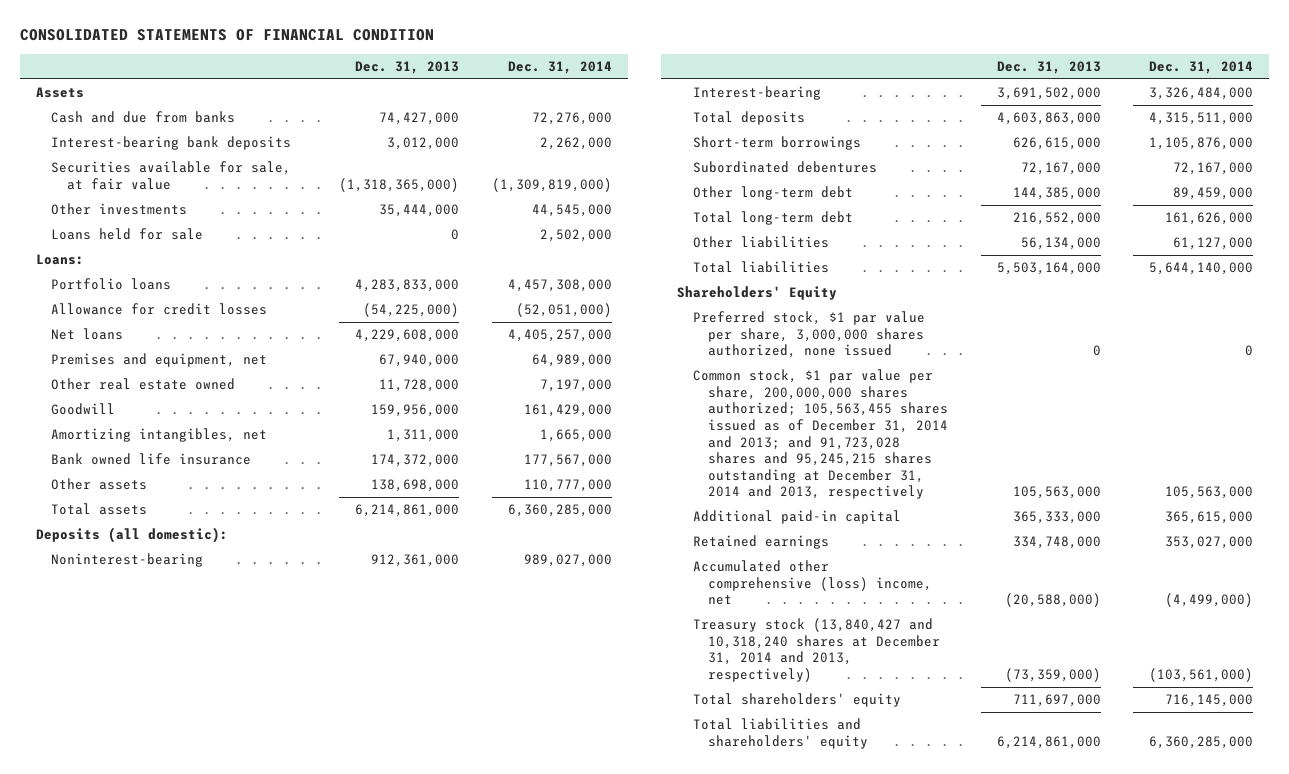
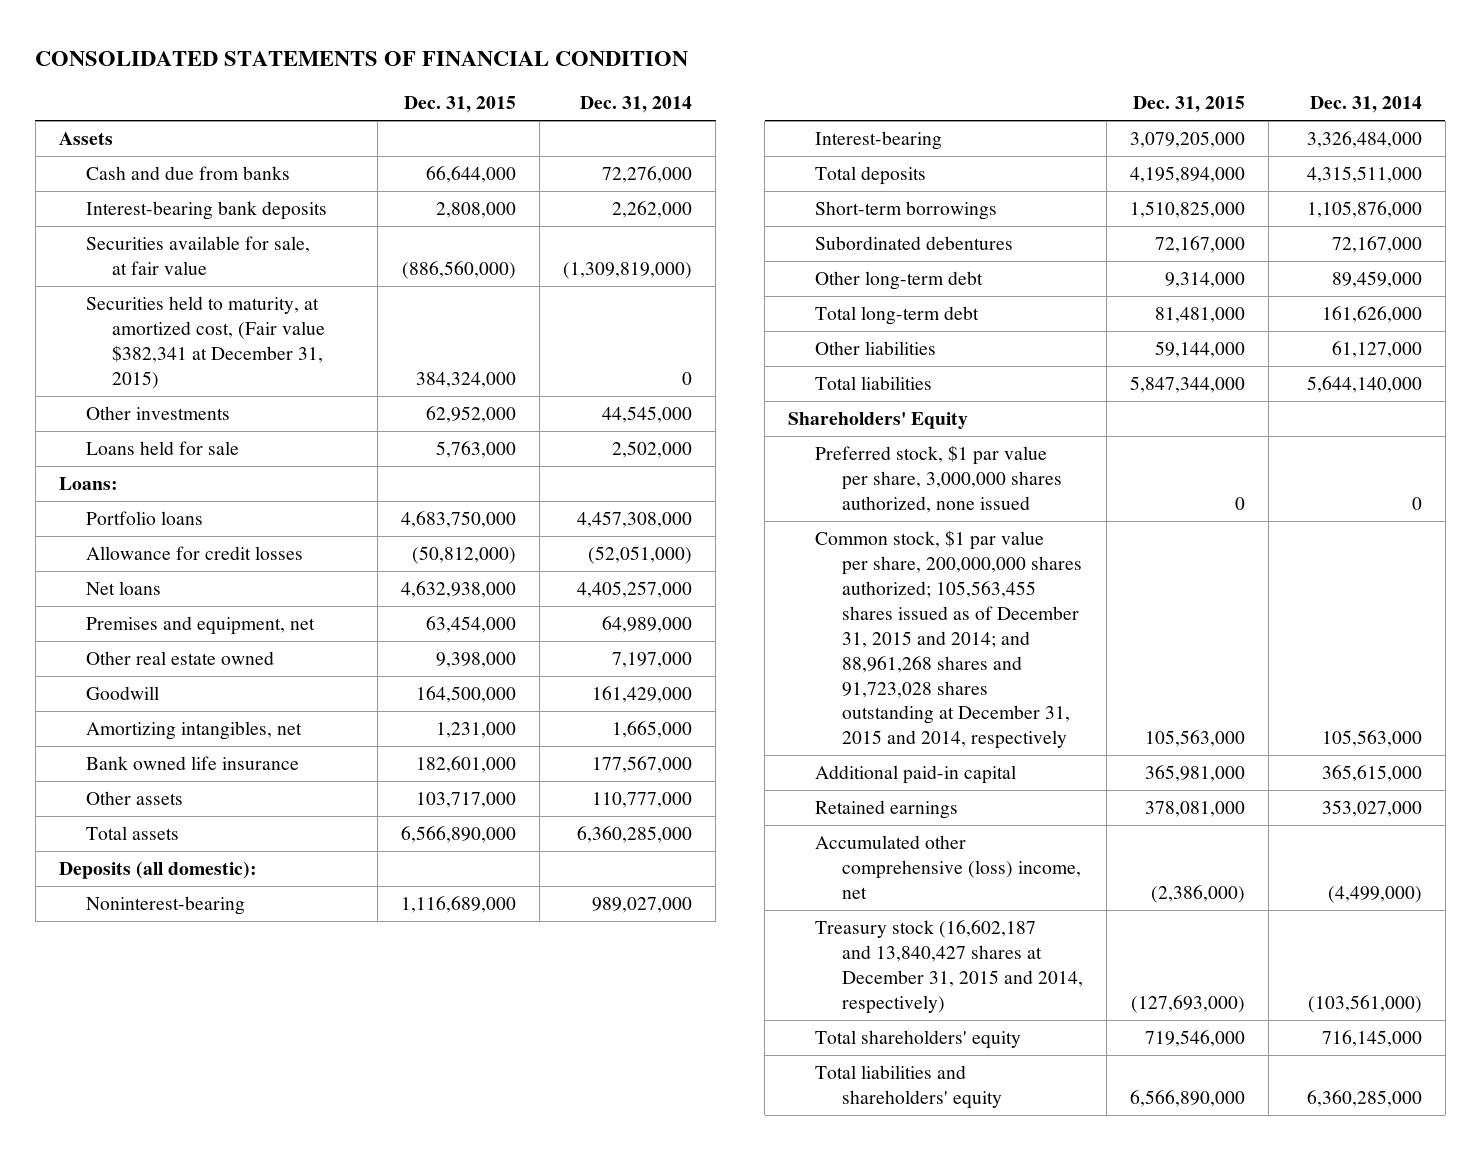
[355,60,460,74] Dec. 31, 2013 -> none
none -> [403,95,516,113] Dec. 31, 2015
none -> [85,295,326,389] Securities held to maturity, at amortized cost, (Fair value $382,341 at December 31, 2015)
[692,369,949,500] Common stock, $1 par value per share, 200,000,000 shares authorized; 105,563,455 shares issued as of December 31, 2014 and 2013; and 91,723,028 shares and 95,245,215 shares outstanding at December 31, 2014 and 2013, respectively -> [815,529,1082,750] Common stock, $1 par value per share, 200,000,000 shares authorized; 105,563,455 shares issued as of December 31, 2015 and 2014; and 88,961,268 shares and 91,723,028 shares outstanding at December 31, 2015 and 2014, respectively
[692,618,941,683] Treasury stock (13,840,427 and 10,318,240 shares at December 31, 2014 and 2013, respectively) -> [815,919,1083,1014] Treasury stock (16,602,187 and 13,840,427 shares at December 31, 2015 and 2014, respectively)

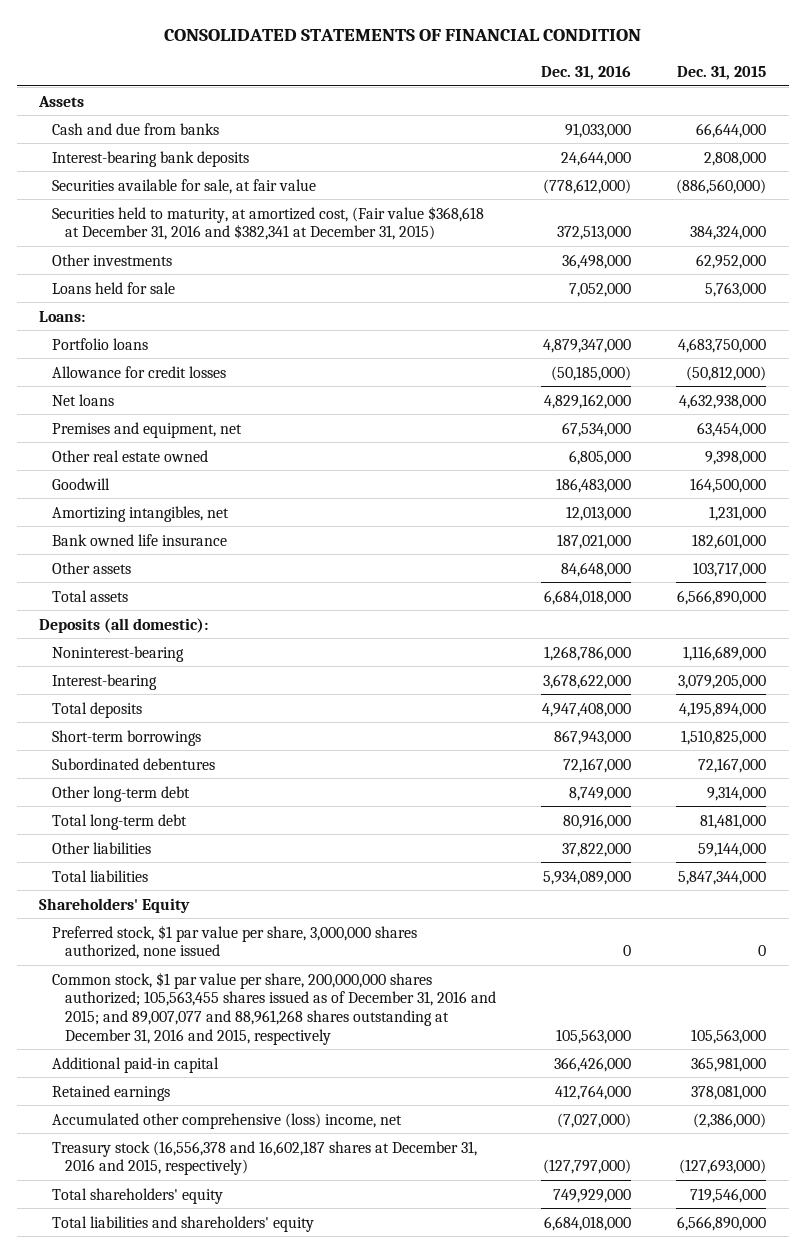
[580,95,693,113] Dec. 31, 2014 -> none
none -> [540,66,631,81] Dec. 31, 2016
[85,295,326,389] Securities held to maturity, at amortized cost, (Fair value $382,341 at December 31, 2015) -> [51,205,484,241] Securities held to maturity, at amortized cost, (Fair value $368,618 at December 31, 2016 and $382,341 at December 31, 2015)
[815,529,1082,750] Common stock, $1 par value per share, 200,000,000 shares authorized; 105,563,455 shares issued as of December 31, 2015 and 2014; and 88,961,268 shares and 91,723,028 shares outstanding at December 31, 2015 and 2014, respectively -> [51,971,496,1045] Common stock, $1 par value per share, 200,000,000 shares authorized; 105,563,455 shares issued as of December 31, 2016 and 2015; and 89,007,077 and 88,961,268 shares outstanding at December 31, 2016 and 2015, respectively
[815,919,1083,1014] Treasury stock (16,602,187 and 13,840,427 shares at December 31, 2015 and 2014, respectively) -> [51,1140,477,1176] Treasury stock (16,556,378 and 16,602,187 shares at December 31, 2016 and 2015, respectively)

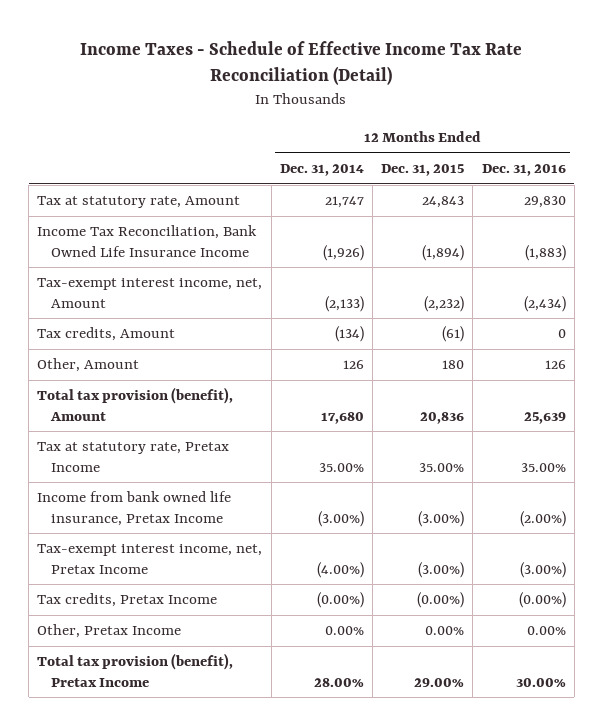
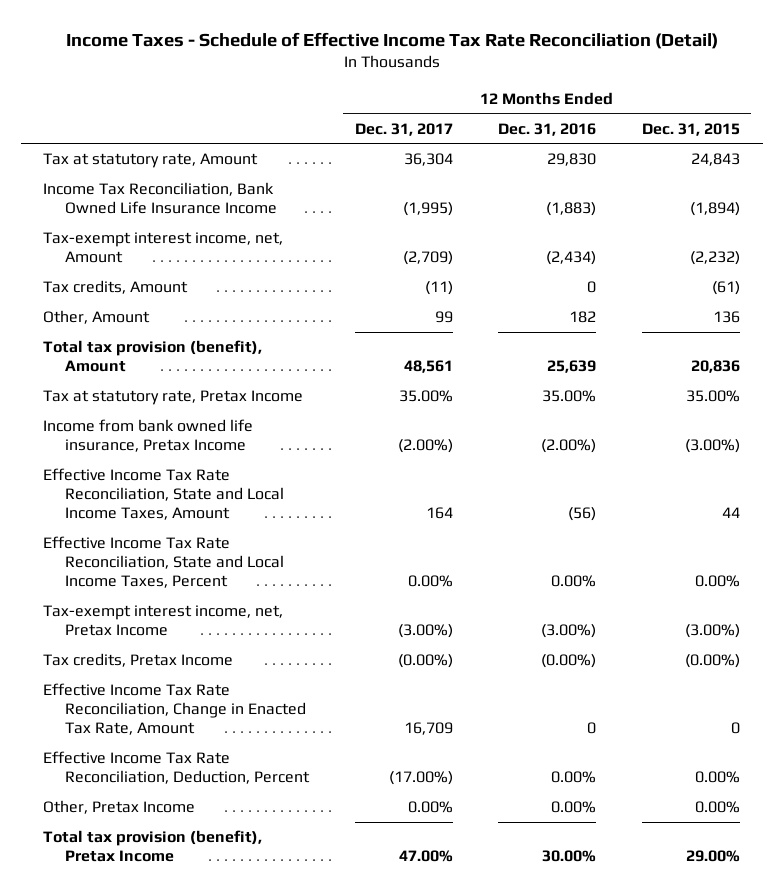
[279,163,364,176] Dec. 31, 2014 -> none
none -> [354,122,453,136] Dec. 31, 2017
[442,360,465,370] 180 -> [712,311,740,324] 136
[544,360,566,370] 126 -> [569,311,597,324] 182
none -> [43,468,285,521] Effective Income Tax Rate Reconciliation, State and Local Income Taxes, Amount
none -> [43,536,285,589] Effective Income Tax Rate Reconciliation, State and Local Income Taxes, Percent
none -> [43,683,307,736] Effective Income Tax Rate Reconciliation, Change in Enacted Tax Rate, Amount
none -> [43,751,311,785] Effective Income Tax Rate Reconciliation, Deduction, Percent

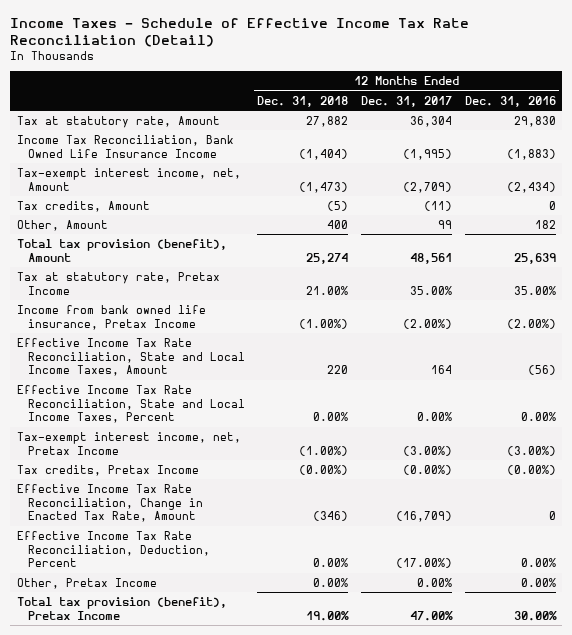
[641,122,740,136] Dec. 31, 2015 -> none
none -> [257,95,349,107] Dec. 31, 2018
[403,722,453,736] 16,709 -> [396,511,453,523] (16,709)

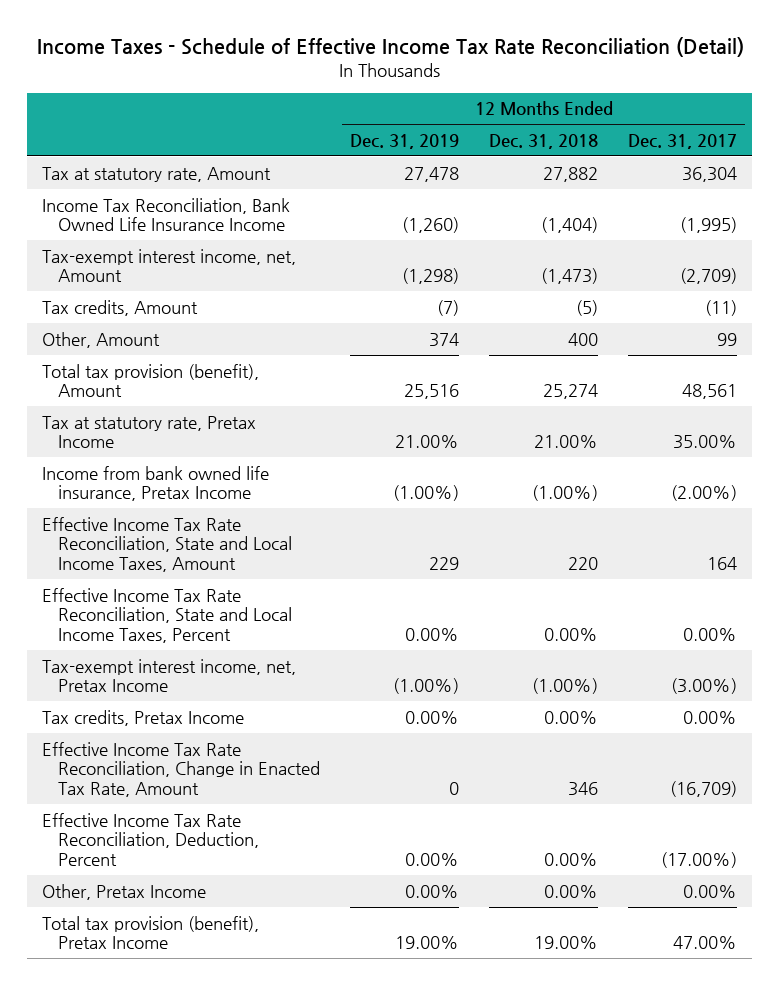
[464,95,556,107] Dec. 31, 2016 -> none
none -> [349,133,459,149] Dec. 31, 2019
[299,464,349,475] (0.00%) -> [544,710,599,724] 0.00%
[403,464,453,475] (0.00%) -> [683,710,738,724] 0.00%
[313,511,349,522] (346) -> [568,781,599,796] 346

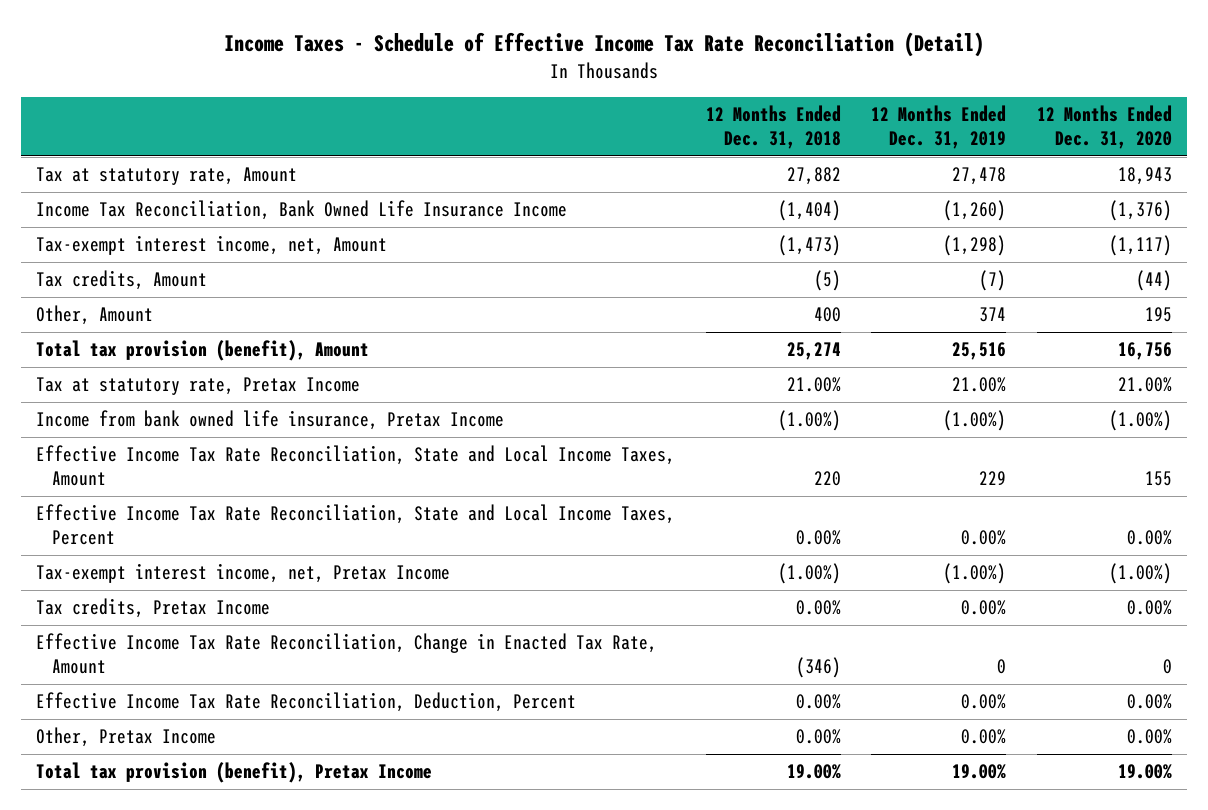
[628,133,738,149] Dec. 31, 2017 -> none
none -> [1036,105,1172,150] 12 Months Ended Dec. 31, 2020
[568,781,599,796] 346 -> [795,657,841,679] (346)

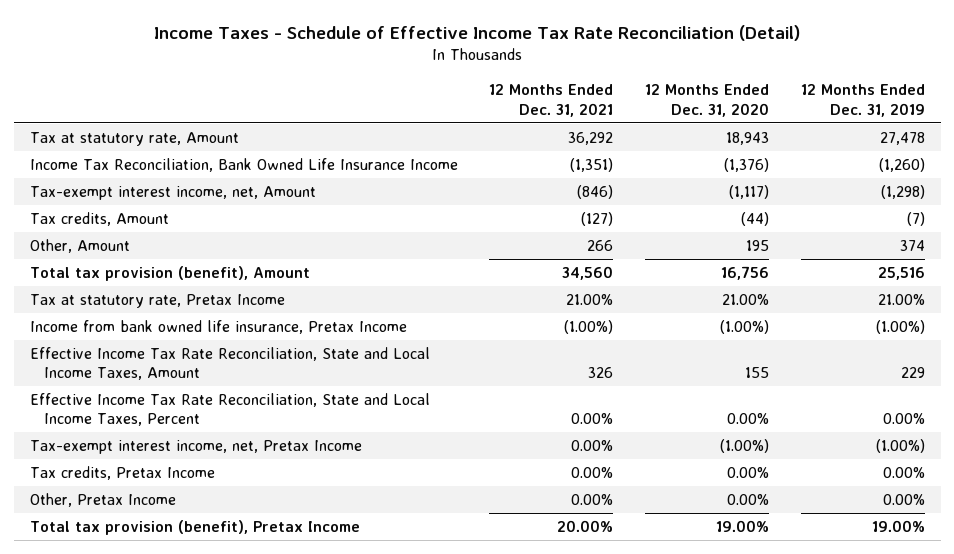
[705,105,841,150] 12 Months Ended Dec. 31, 2018 -> none
none -> [489,84,614,117] 12 Months Ended Dec. 31, 2021
[36,633,658,675] Effective Income Tax Rate Reconciliation, Change in Enacted Tax Rate, Amount -> none
[36,692,577,713] Effective Income Tax Rate Reconciliation, Deduction, Percent -> none

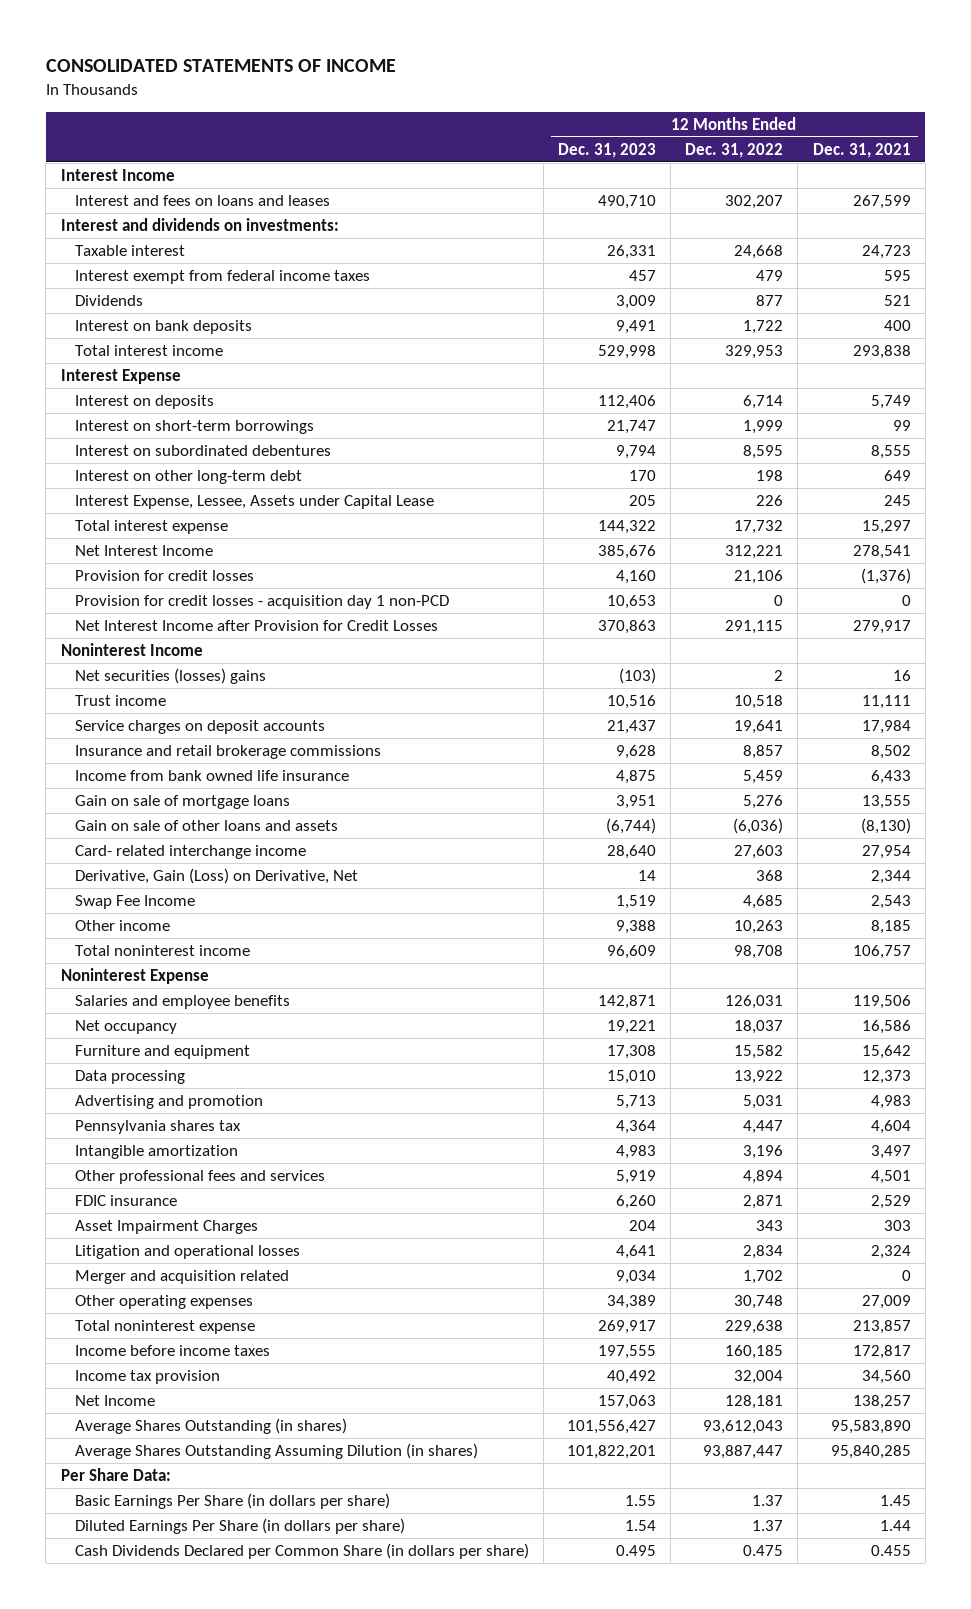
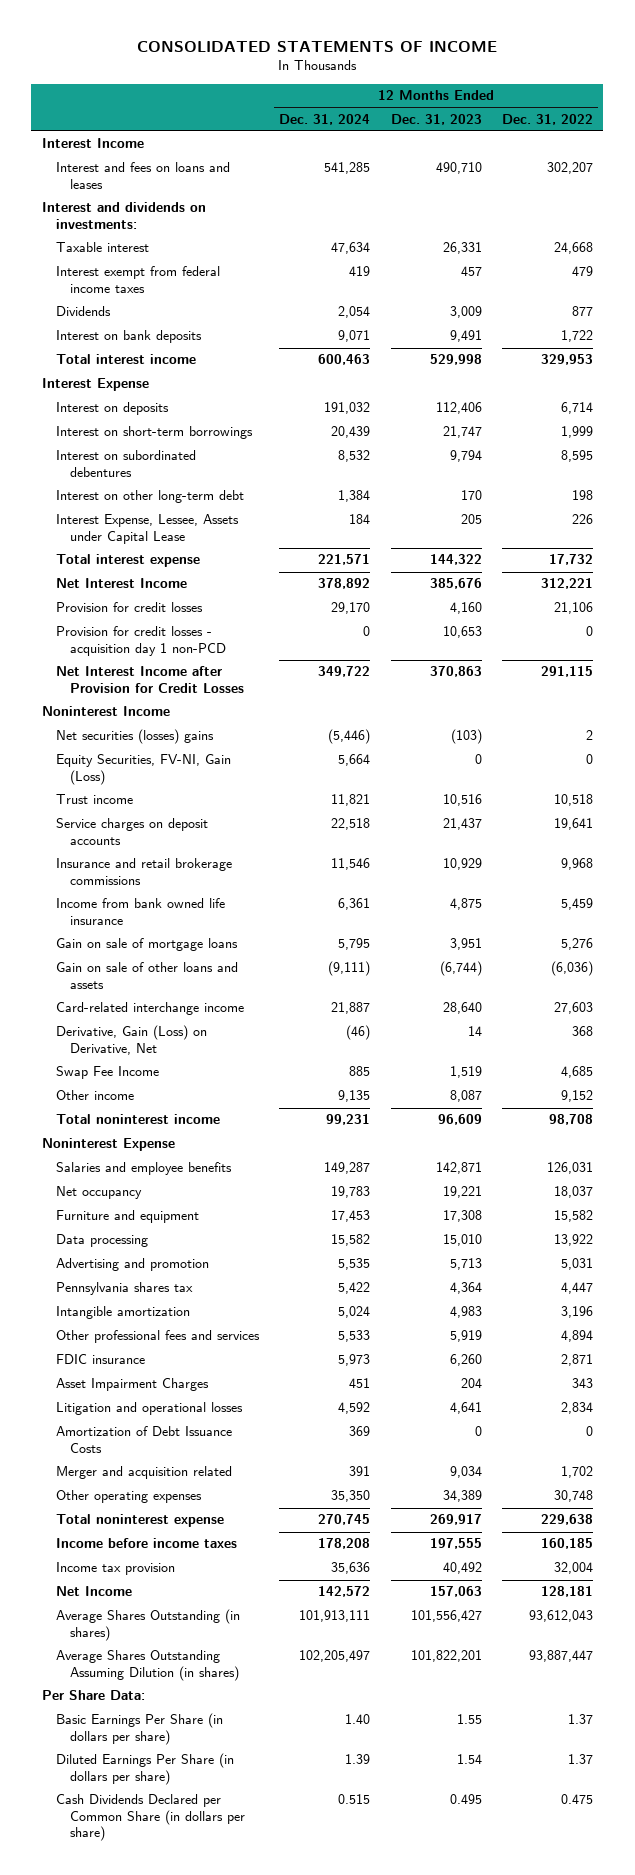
[812,142,911,158] Dec. 31, 2021 -> none
none -> [279,113,371,125] Dec. 31, 2024
none -> [55,754,231,785] Equity Securities, FV-NI, Gain (Loss)
[616,744,657,759] 9,628 -> [442,858,482,871] 10,929
[743,744,784,759] 8,857 -> [561,858,594,871] 9,968
[75,844,307,859] Card- related interchange income -> [55,1002,244,1016] Card-related interchange income
[616,919,657,934] 9,388 -> [449,1090,482,1103] 8,087
[734,919,784,934] 10,263 -> [561,1090,594,1103] 9,152
none -> [55,1426,232,1453] Amortization of Debt Issuance Costs

